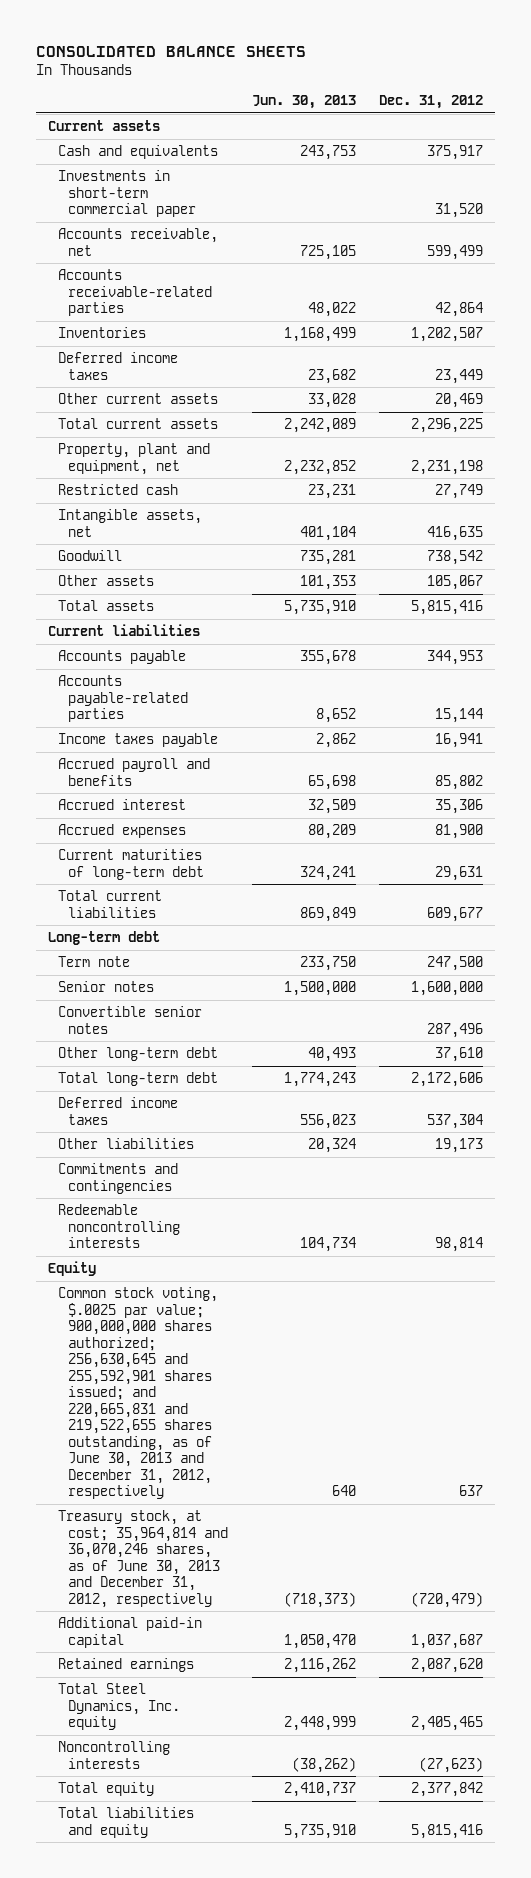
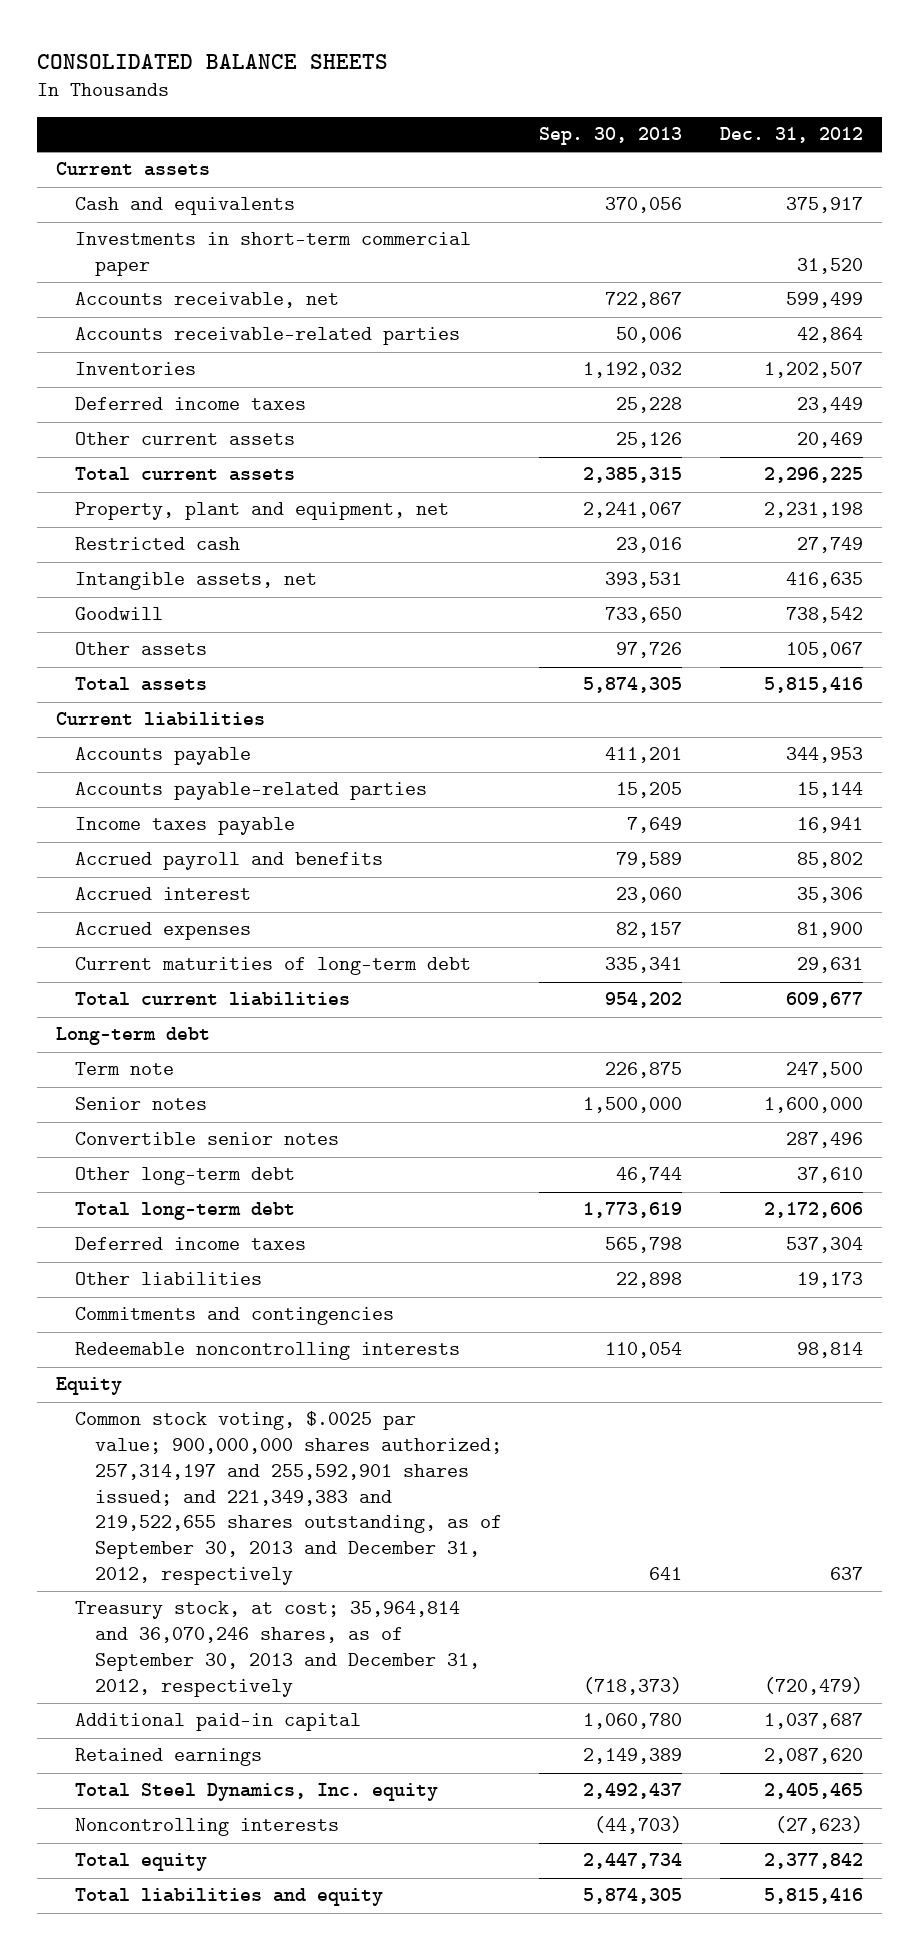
[251,95,356,110] Jun. 30, 2013 -> none
none -> [539,127,683,146] Sep. 30, 2013
[57,1286,218,1500] Common stock voting, $.0025 par value; 900,000,000 shares authorized; 256,630,645 and 255,592,901 shares issued; and 220,665,831 and 219,522,655 shares outstanding, as of June 30, 2013 and December 31, 2012, respectively -> [75,1411,502,1585] Common stock voting, $.0025 par value; 900,000,000 shares authorized; 257,314,197 and 255,592,901 shares issued; and 221,349,383 and 219,522,655 shares outstanding, as of September 30, 2013 and December 31, 2012, respectively
[57,1509,228,1608] Treasury stock, at cost; 35,964,814 and 36,070,246 shares, as of June 30, 2013 and December 31, 2012, respectively -> [75,1601,480,1697] Treasury stock, at cost; 35,964,814 and 36,070,246 shares, as of September 30, 2013 and December 31, 2012, respectively

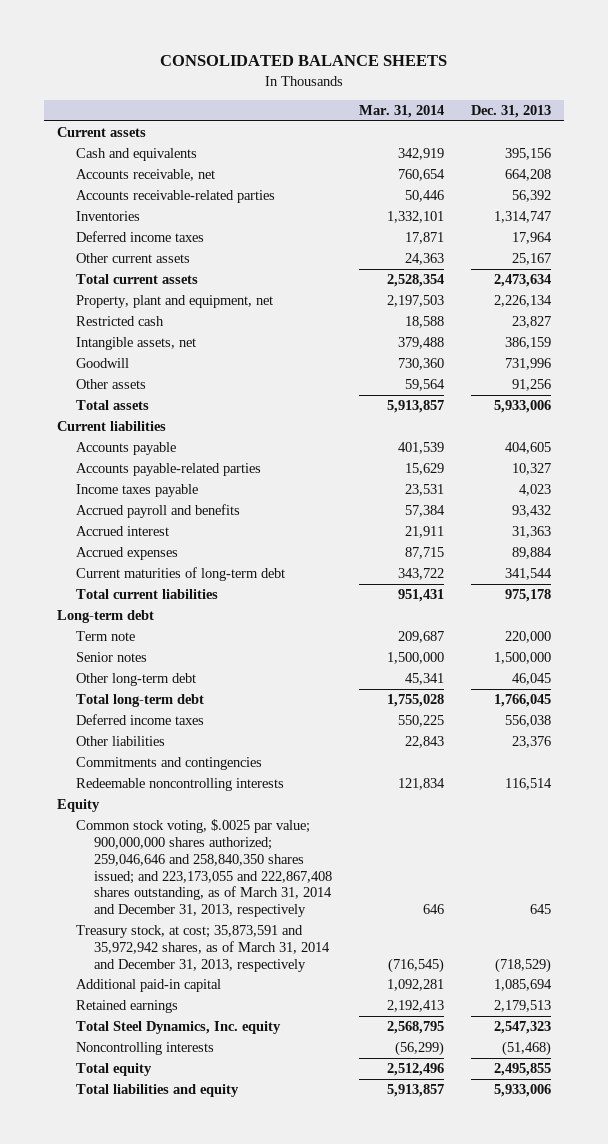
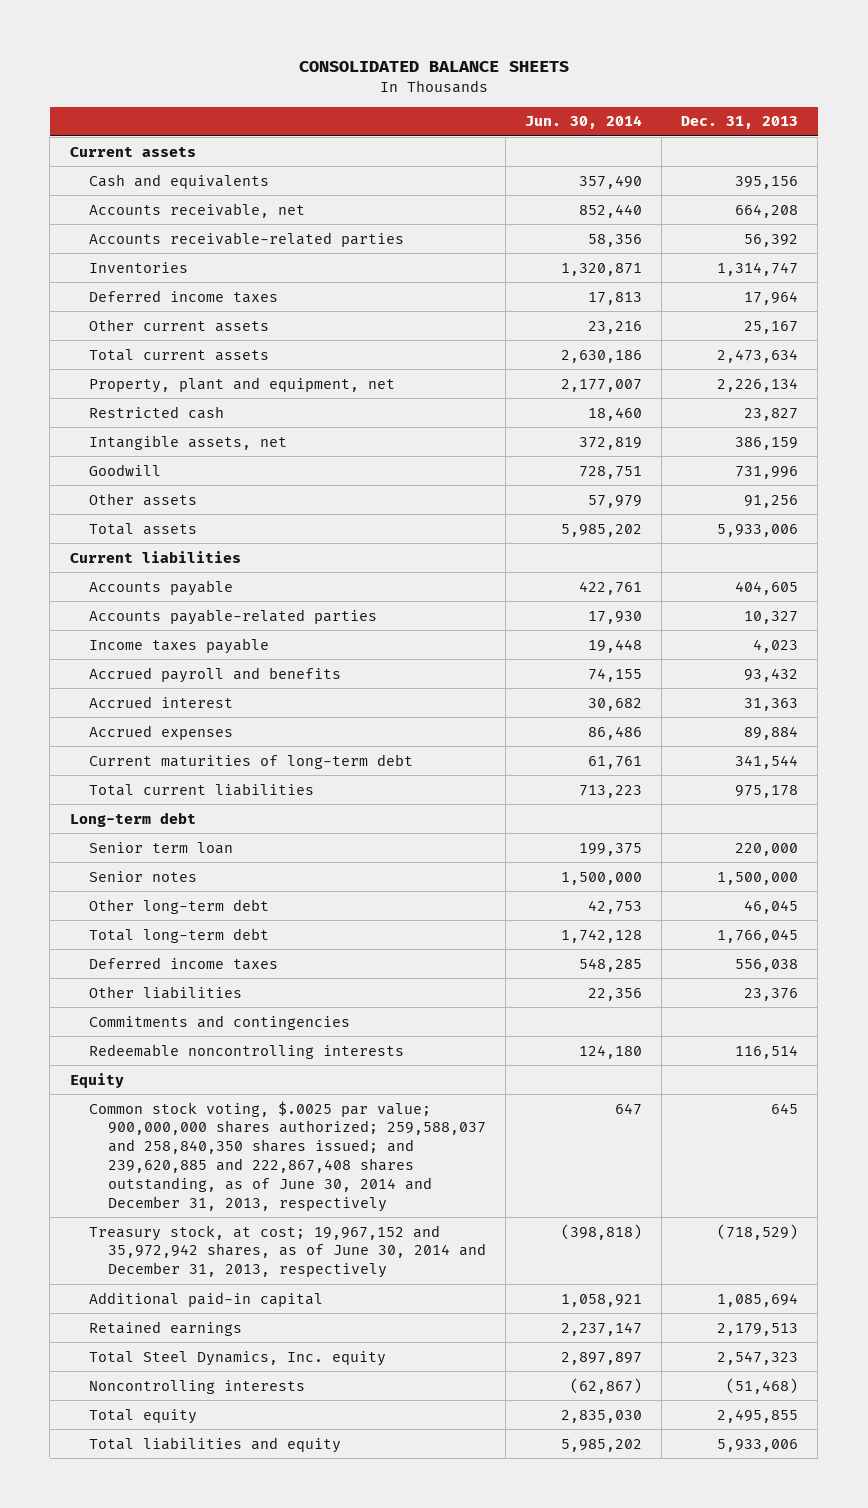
[358,105,444,119] Mar. 31, 2014 -> none
none -> [524,115,642,130] Jun. 30, 2014
[75,631,135,642] Term note -> [88,841,233,854] Senior term loan
[75,819,333,918] Common stock voting, $.0025 par value; 900,000,000 shares authorized; 259,046,646 and 258,840,350 shares issued; and 223,173,055 and 222,867,408 shares outstanding, as of March 31, 2014 and December 31, 2013, respectively -> [88,1100,486,1212] Common stock voting, $.0025 par value; 900,000,000 shares authorized; 259,588,037 and 258,840,350 shares issued; and 239,620,885 and 222,867,408 shares outstanding, as of June 30, 2014 and December 31, 2013, respectively
[75,925,331,972] Treasury stock, at cost; 35,873,591 and 35,972,942 shares, as of March 31, 2014 and December 31, 2013, respectively -> [88,1224,486,1279] Treasury stock, at cost; 19,967,152 and 35,972,942 shares, as of June 30, 2014 and December 31, 2013, respectively

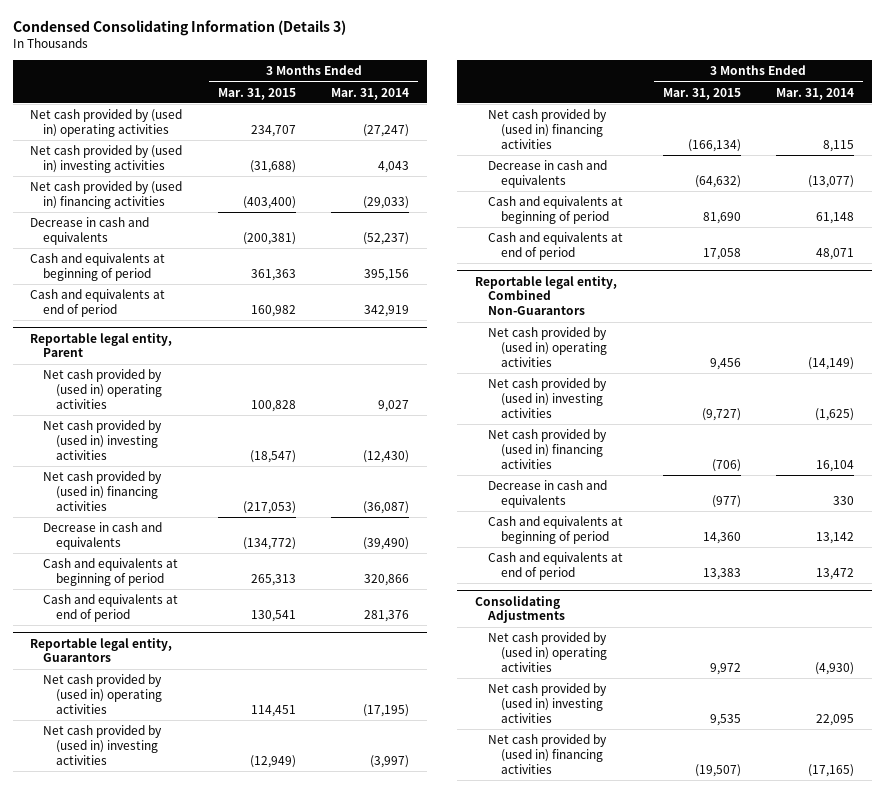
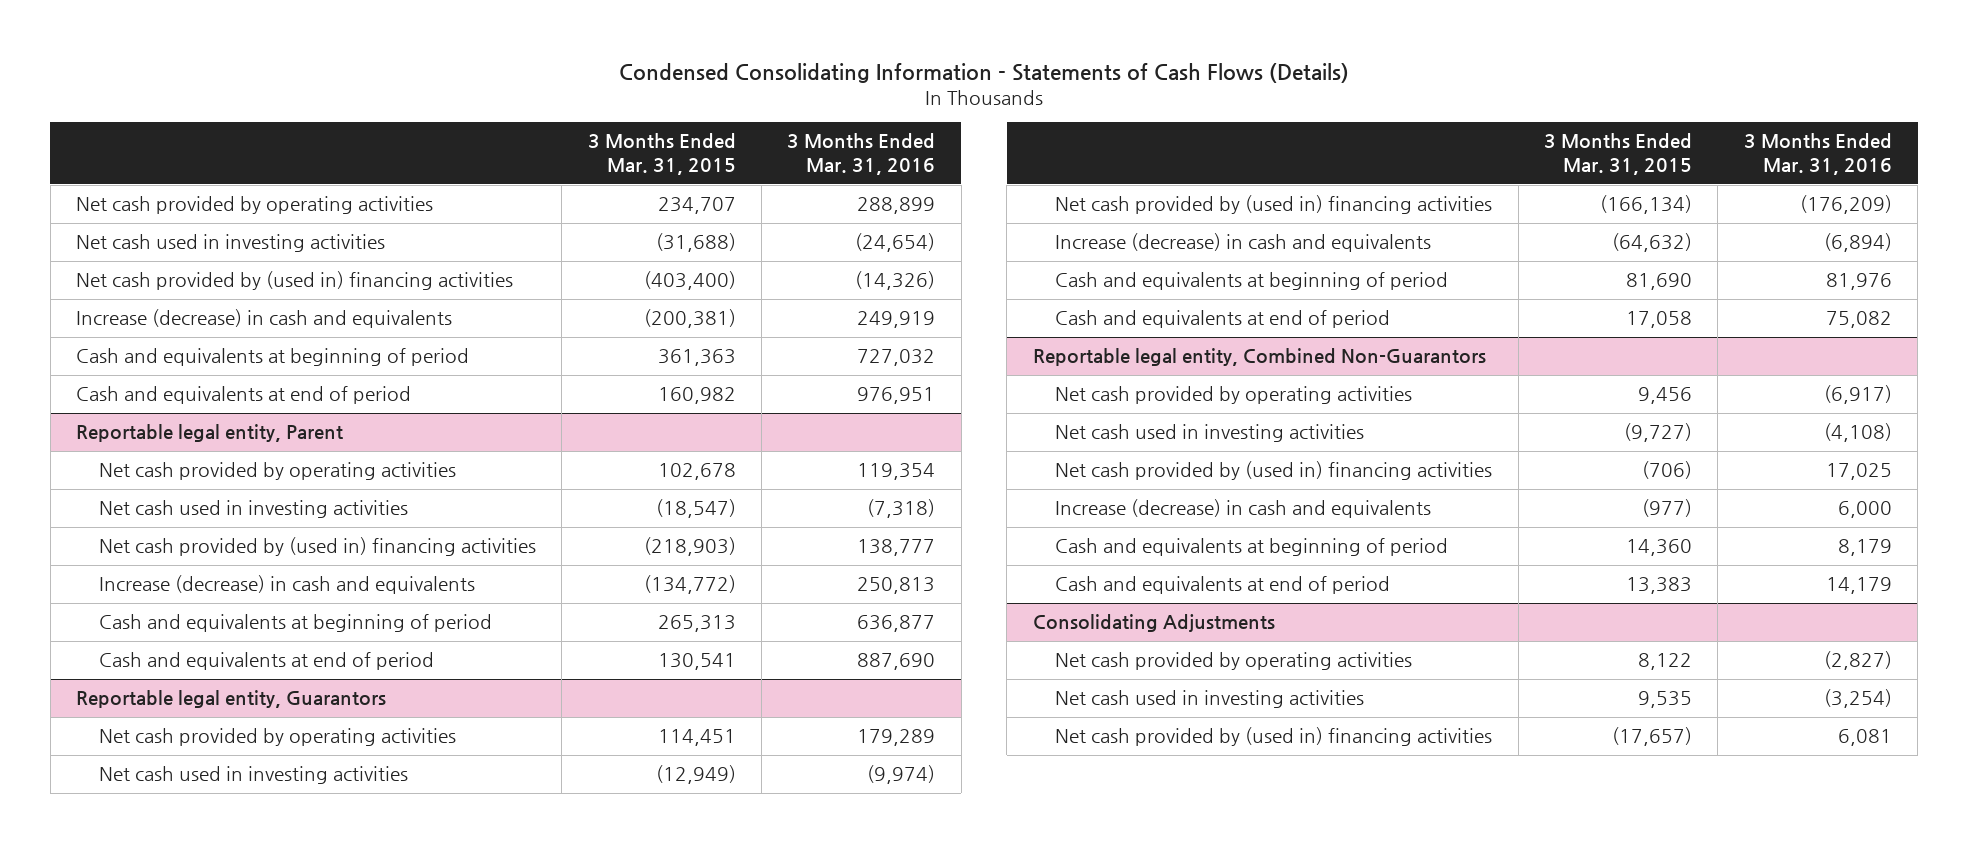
[12,19,346,36] Condensed Consolidating Information (Details 3) -> [618,62,1349,83] Condensed Consolidating Information - Statements of Cash Flows (Details)
[331,87,410,100] Mar. 31, 2014 -> none
none -> [787,133,936,176] 3 Months Ended Mar. 31, 2016
[30,109,183,137] Net cash provided by (used in) operating activities -> [76,196,434,215] Net cash provided by operating activities
[30,145,183,173] Net cash provided by (used in) investing activities -> [76,234,386,253] Net cash used in investing activities
[30,217,150,245] Decrease in cash and equivalents -> [76,309,453,329] Increase (decrease) in cash and equivalents
[43,369,163,409] Net cash provided by (used in) operating activities -> [98,462,456,481] Net cash provided by operating activities
[250,399,296,412] 100,828 -> [657,463,736,481] 102,678
[43,420,163,460] Net cash provided by (used in) investing activities -> [98,500,408,519] Net cash used in investing activities
[242,500,296,514] (217,053) -> [643,537,736,557] (218,903)
[43,522,163,550] Decrease in cash and equivalents -> [98,575,475,595] Increase (decrease) in cash and equivalents
[43,674,163,714] Net cash provided by (used in) operating activities -> [98,728,456,747] Net cash provided by operating activities
[43,725,163,765] Net cash provided by (used in) investing activities -> [98,766,408,785] Net cash used in investing activities
[488,160,608,188] Decrease in cash and equivalents -> [1055,233,1432,253] Increase (decrease) in cash and equivalents
[488,327,608,367] Net cash provided by (used in) operating activities -> [1055,386,1413,405] Net cash provided by operating activities
[488,378,608,418] Net cash provided by (used in) investing activities -> [1055,424,1365,443] Net cash used in investing activities
[488,480,608,508] Decrease in cash and equivalents -> [1055,499,1432,519] Increase (decrease) in cash and equivalents
[488,632,608,672] Net cash provided by (used in) operating activities -> [1055,652,1413,671] Net cash provided by operating activities
[709,662,741,675] 9,972 -> [1637,653,1692,671] 8,122
[488,683,608,723] Net cash provided by (used in) investing activities -> [1055,690,1365,709] Net cash used in investing activities
[694,763,741,777] (19,507) -> [1611,727,1692,747] (17,657)

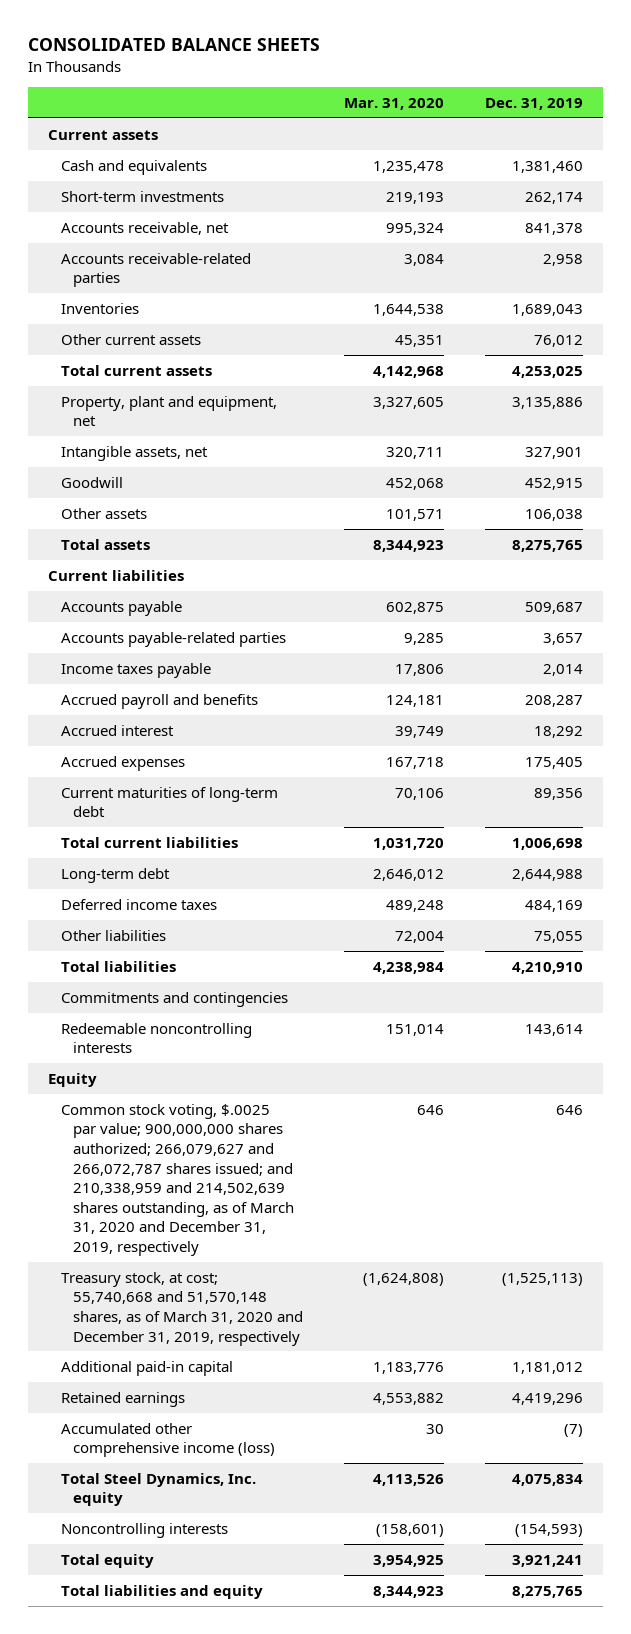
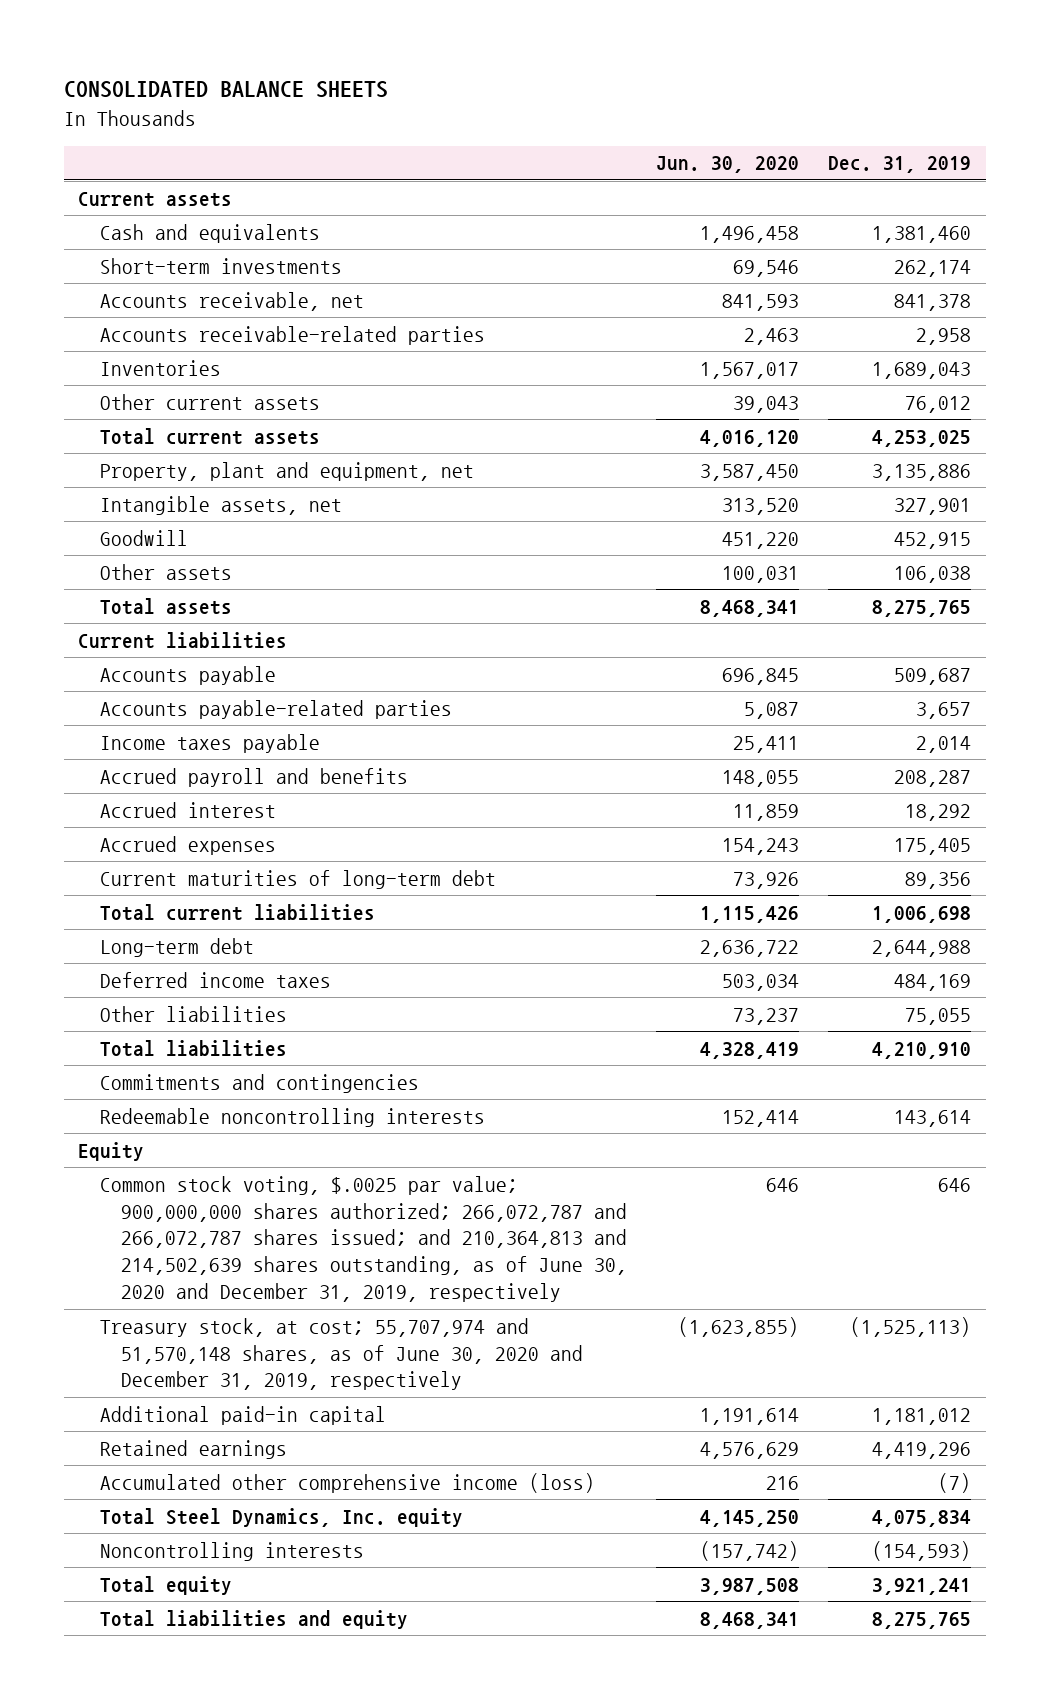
[343,97,444,110] Mar. 31, 2020 -> none
none -> [656,156,800,174] Jun. 30, 2020
[60,1103,294,1257] Common stock voting, $.0025 par value; 900,000,000 shares authorized; 266,079,627 and 266,072,787 shares issued; and 210,338,959 and 214,502,639 shares outstanding, as of March 31, 2020 and December 31, 2019, respectively -> [99,1175,628,1303] Common stock voting, $.0025 par value; 900,000,000 shares authorized; 266,072,787 and 266,072,787 shares issued; and 210,364,813 and 214,502,639 shares outstanding, as of June 30, 2020 and December 31, 2019, respectively
[60,1271,303,1346] Treasury stock, at cost; 55,740,668 and 51,570,148 shares, as of March 31, 2020 and December 31, 2019, respectively -> [99,1317,584,1391] Treasury stock, at cost; 55,707,974 and 51,570,148 shares, as of June 30, 2020 and December 31, 2019, respectively

